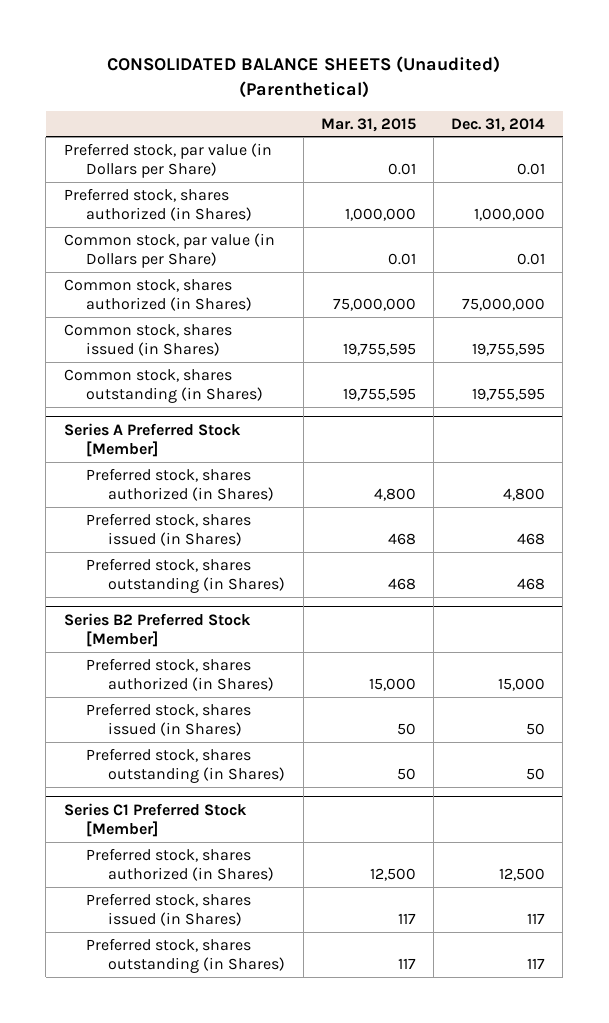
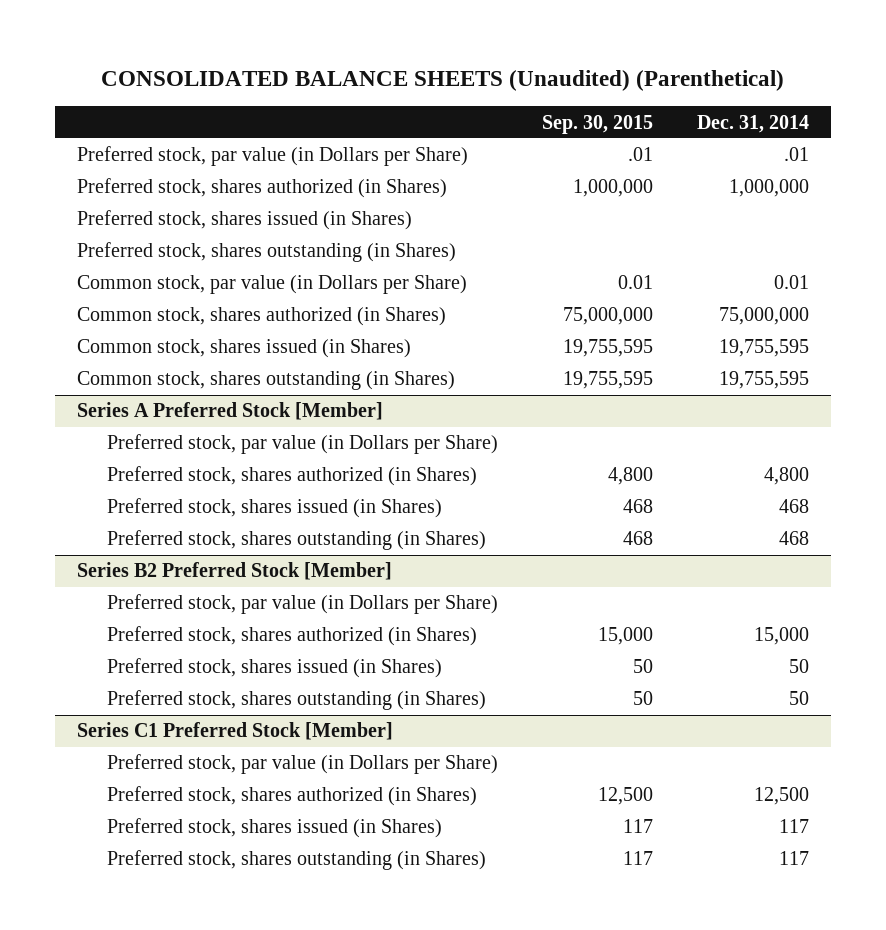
[320,117,416,132] Mar. 31, 2015 -> none
none -> [542,114,654,134] Sep. 30, 2015
[517,163,546,176] 0.01 -> [784,147,810,162] .01
none -> [76,210,412,231] Preferred stock, shares issued (in Shares)
none -> [76,242,456,263] Preferred stock, shares outstanding (in Shares)
none -> [107,434,499,455] Preferred stock, par value (in Dollars per Share)
none -> [107,594,499,615] Preferred stock, par value (in Dollars per Share)
none -> [107,754,499,775] Preferred stock, par value (in Dollars per Share)

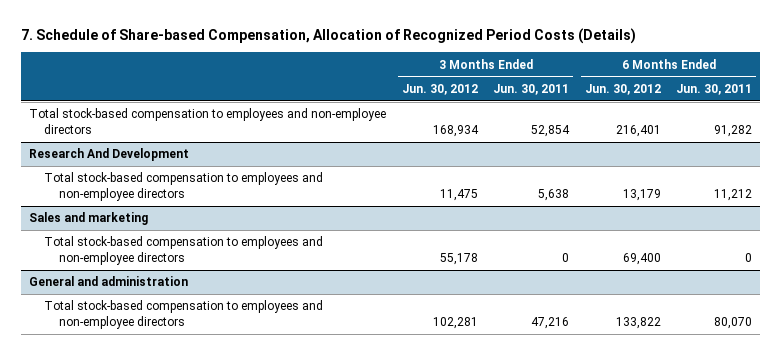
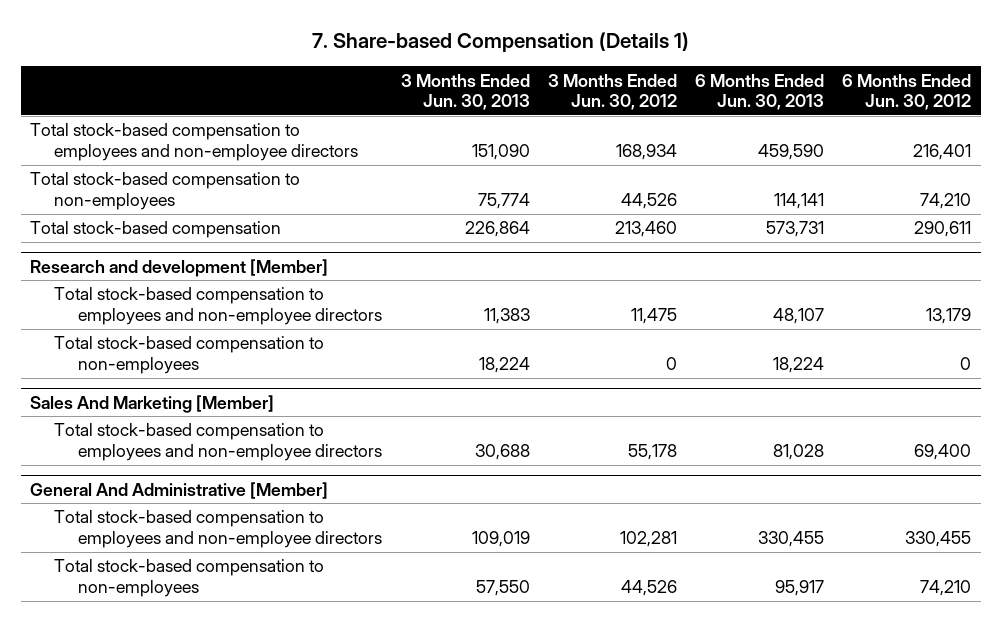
[21,28,637,45] 7. Schedule of Share-based Compensation, Allocation of Recognized Period Costs (Details) -> [311,32,689,53] 7. Share-based Compensation (Details 1)
[493,84,570,96] Jun. 30, 2011 -> none
[676,84,753,96] Jun. 30, 2011 -> none
none -> [400,73,530,111] 3 Months Ended Jun. 30, 2013
none -> [695,73,825,111] 6 Months Ended Jun. 30, 2013
none -> [30,172,301,211] Total stock-based compensation to non-employees
none -> [30,221,282,239] Total stock-based compensation
[29,148,190,162] Research And Development -> [30,258,329,277] Research and development [Member]
none -> [54,336,325,375] Total stock-based compensation to non-employees
[29,212,149,226] Sales and marketing -> [30,394,275,413] Sales And Marketing [Member]
[29,276,189,287] General and administration -> none
none -> [30,481,329,499] General And Administrative [Member]
[615,317,661,330] 133,822 -> [905,531,972,548] 330,455
none -> [54,559,325,598] Total stock-based compensation to non-employees

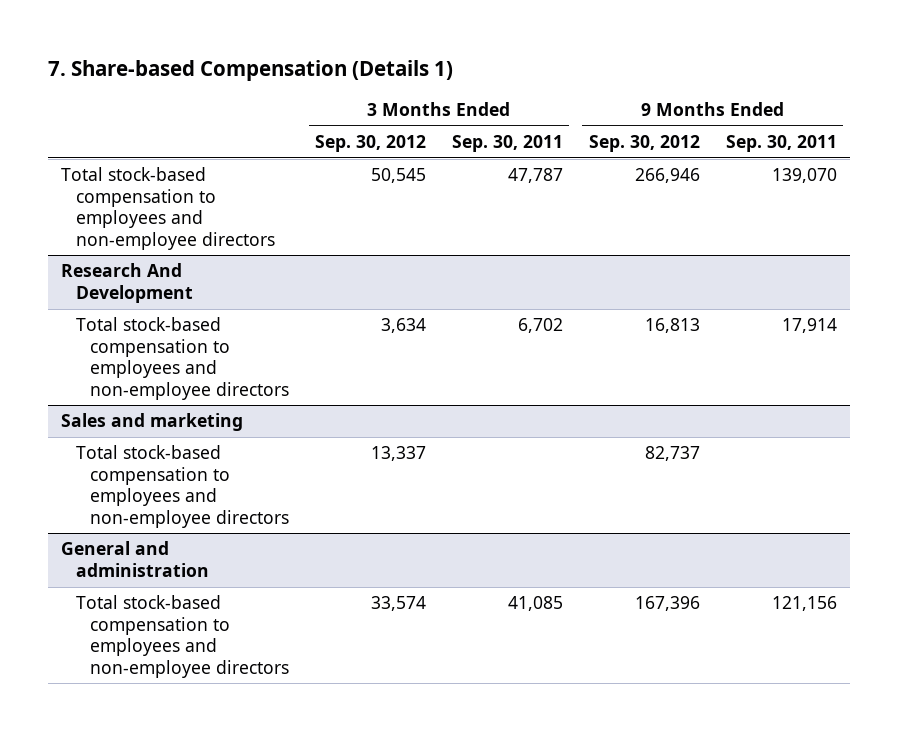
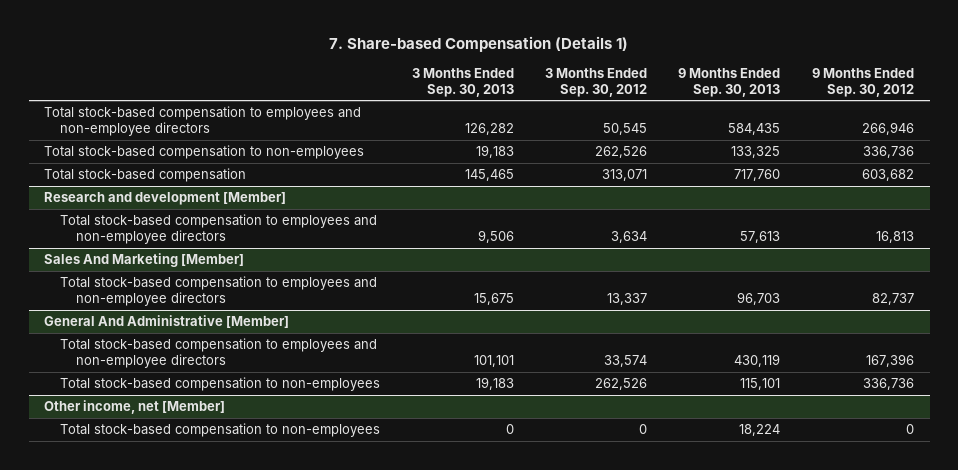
[451,135,563,153] Sep. 30, 2011 -> none
[725,135,837,153] Sep. 30, 2011 -> none
none -> [411,68,514,97] 3 Months Ended Sep. 30, 2013
none -> [678,68,781,97] 9 Months Ended Sep. 30, 2013
none -> [44,145,365,160] Total stock-based compensation to non-employees
none -> [44,168,247,183] Total stock-based compensation
[61,263,193,303] Research And Development -> [44,192,287,206] Research and development [Member]
[61,413,244,432] Sales and marketing -> [44,253,245,268] Sales And Marketing [Member]
[61,541,209,577] General and administration -> none
none -> [44,315,290,329] General And Administrative [Member]
none -> [60,377,381,392] Total stock-based compensation to non-employees
none -> [44,400,226,415] Other income, net [Member]
none -> [60,423,381,438] Total stock-based compensation to non-employees

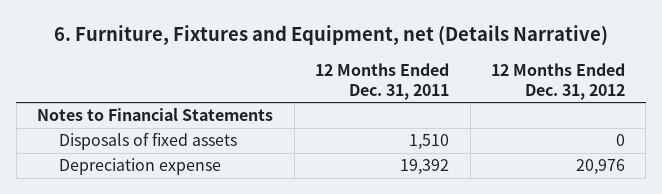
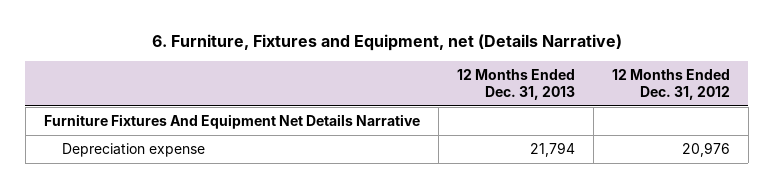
[315,63,450,100] 12 Months Ended Dec. 31, 2011 -> none
none -> [456,69,575,101] 12 Months Ended Dec. 31, 2013
[37,108,274,122] Notes to Financial Statements -> none
[59,132,238,151] Disposals of fixed assets -> none
none -> [43,114,420,130] Furniture Fixtures And Equipment Net Details Narrative

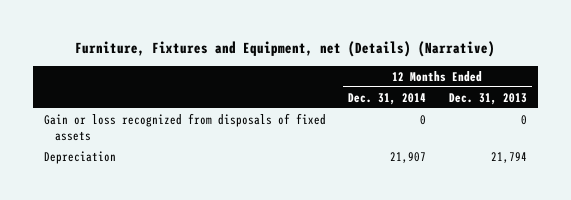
[151,33,622,51] 6. Furniture, Fixtures and Equipment, net (Details Narrative) -> [75,41,496,58] Furniture, Fixtures and Equipment, net (Details) (Narrative)
[611,69,730,101] 12 Months Ended Dec. 31, 2012 -> none
none -> [348,92,427,105] Dec. 31, 2014
[43,114,420,130] Furniture Fixtures And Equipment Net Details Narrative -> none
none -> [44,112,327,141] Gain or loss recognized from disposals of fixed assets
[62,143,206,158] Depreciation expense -> [44,150,117,164] Depreciation

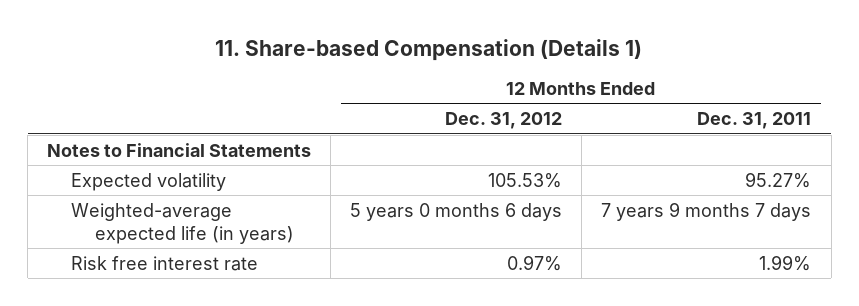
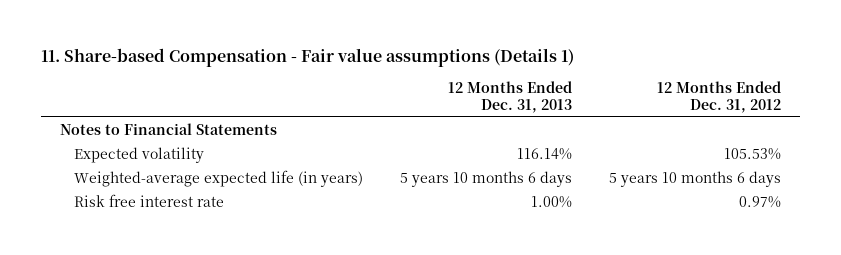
[215,38,643,61] 11. Share-based Compensation (Details 1) -> [41,48,575,68] 11. Share-based Compensation - Fair value assumptions (Details 1)
[697,112,812,130] Dec. 31, 2011 -> none
none -> [448,81,573,113] 12 Months Ended Dec. 31, 2013
[350,202,563,221] 5 years 0 months 6 days -> [609,171,782,188] 5 years 10 months 6 days

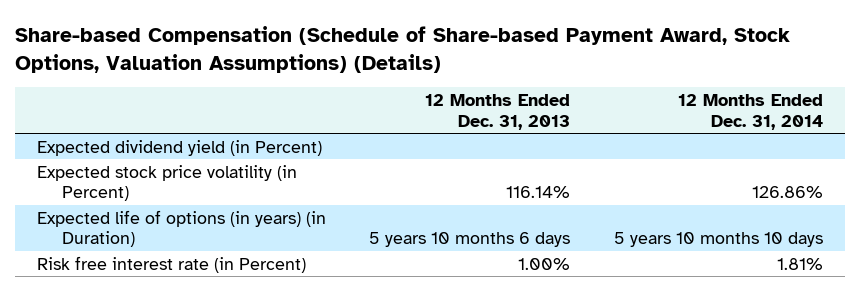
[41,48,575,68] 11. Share-based Compensation - Fair value assumptions (Details 1) -> [15,26,791,73] Share-based Compensation (Schedule of Share-based Payment Award, Stock Options, Valuation Assumptions) (Details)
[657,81,782,113] 12 Months Ended Dec. 31, 2012 -> none
none -> [678,93,824,130] 12 Months Ended Dec. 31, 2014
[59,123,277,136] Notes to Financial Statements -> none
none -> [36,139,322,156] Expected dividend yield (in Percent)
[74,147,205,164] Expected volatility -> [36,164,297,202] Expected stock price volatility (in Percent)
[74,170,364,188] Weighted-average expected life (in years) -> [36,209,326,248] Expected life of options (in years) (in Duration)
[74,194,225,208] Risk free interest rate -> [36,255,306,273] Risk free interest rate (in Percent)

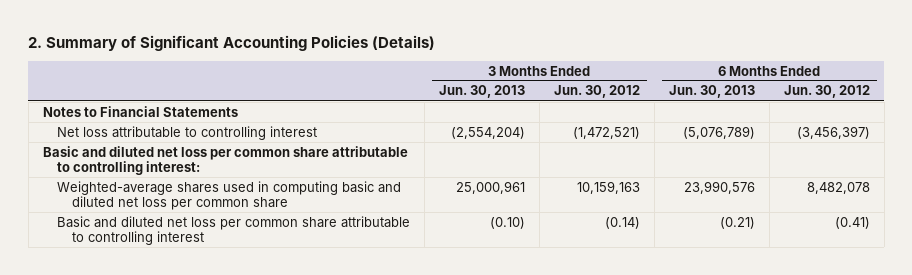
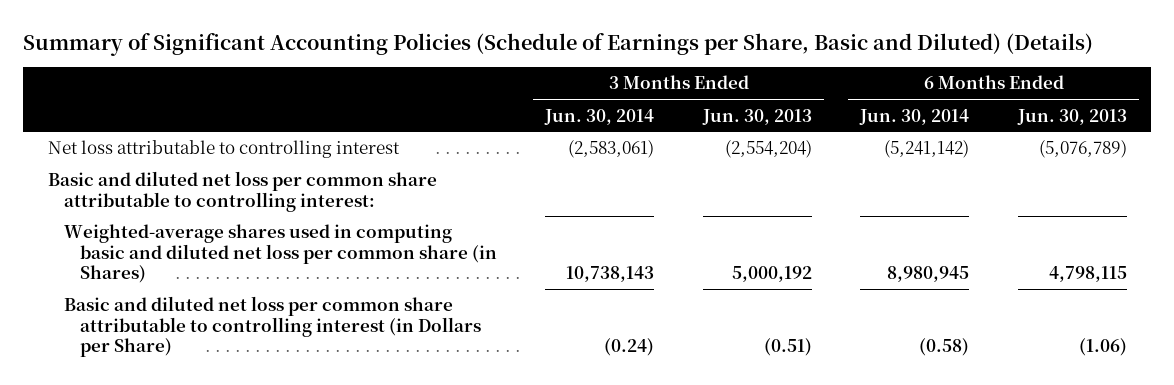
[28,35,436,52] 2. Summary of Significant Accounting Policies (Details) -> [23,32,1094,56] Summary of Significant Accounting Policies (Schedule of Earnings per Share, Basic and Diluted) (Details)
[553,85,640,99] Jun. 30, 2012 -> none
[783,85,870,99] Jun. 30, 2012 -> none
none -> [544,108,655,125] Jun. 30, 2014
none -> [859,108,970,125] Jun. 30, 2014
[42,105,238,117] Notes to Financial Statements -> none
[57,180,402,210] Weighted-average shares used in computing basic and diluted net loss per common share -> [63,224,497,283] Weighted-average shares used in computing basic and diluted net loss per common share (in Shares)
[456,180,526,194] 25,000,961 -> [731,265,812,282] 5,000,192
[683,180,755,194] 23,990,576 -> [1048,265,1127,282] 4,798,115
[57,215,411,245] Basic and diluted net loss per common share attributable to controlling interest -> [63,296,481,357] Basic and diluted net loss per common share attributable to controlling interest (in Dollars per Share)
[490,216,526,229] (0.10) -> [763,337,812,356] (0.51)
[719,216,755,229] (0.21) -> [1078,337,1127,356] (1.06)

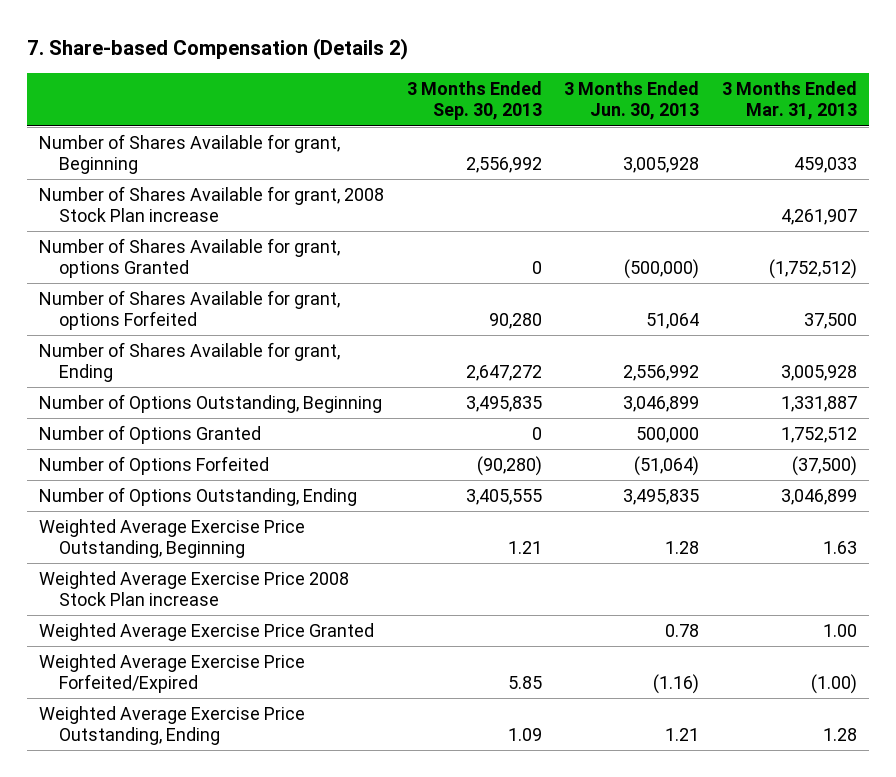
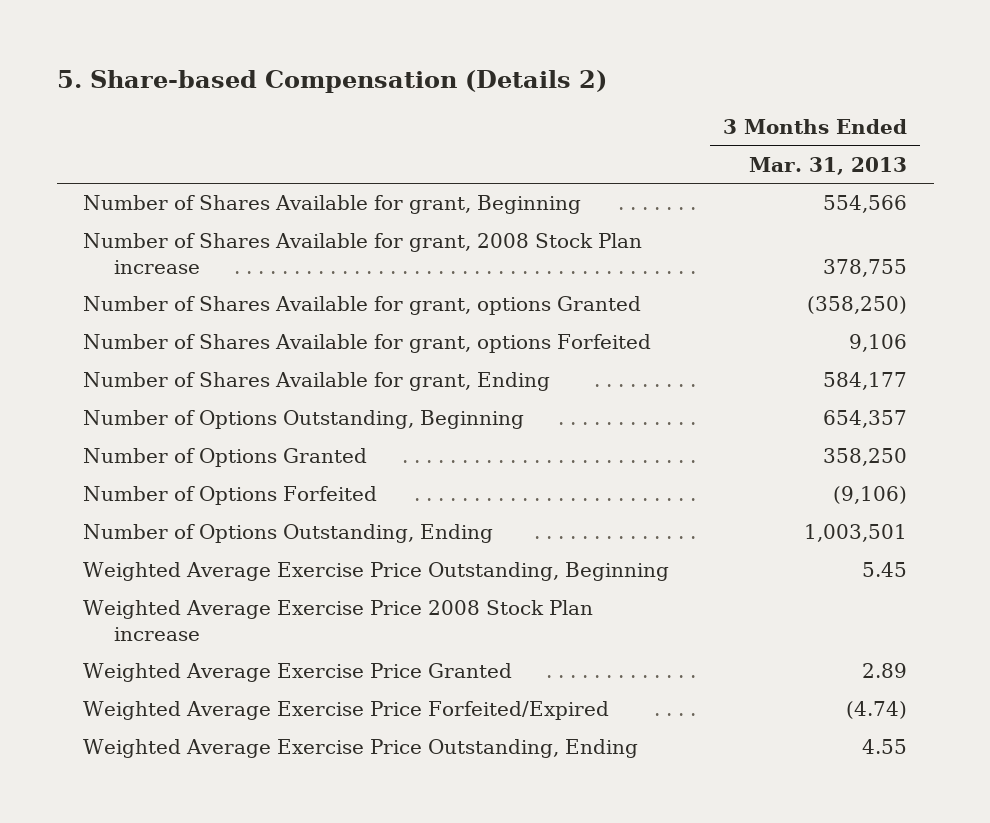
[27,38,409,61] 7. Share-based Compensation (Details 2) -> [56,69,607,93] 5. Share-based Compensation (Details 2)
[406,81,542,121] 3 Months Ended Sep. 30, 2013 -> none
[564,81,700,121] 3 Months Ended Jun. 30, 2013 -> none
[794,156,858,173] 459,033 -> [822,195,907,214] 554,566
[781,208,858,225] 4,261,907 -> [822,258,907,277] 378,755
[769,258,858,279] (1,752,512) -> [806,296,907,315] (358,250)
[804,312,858,329] 37,500 -> [848,334,907,353] 9,106
[781,364,858,381] 3,005,928 -> [822,372,907,391] 584,177
[781,396,858,413] 1,331,887 -> [822,410,907,429] 654,357
[781,427,858,444] 1,752,512 -> [822,448,907,467] 358,250
[792,456,858,477] (37,500) -> [832,486,907,505] (9,106)
[781,489,858,506] 3,046,899 -> [803,524,907,543] 1,003,501
[823,540,858,554] 1.63 -> [861,562,907,578] 5.45
[823,624,858,638] 1.00 -> [861,663,907,679] 2.89
[811,673,858,694] (1.00) -> [845,701,907,720] (4.74)
[823,727,858,741] 1.28 -> [861,739,907,755] 4.55

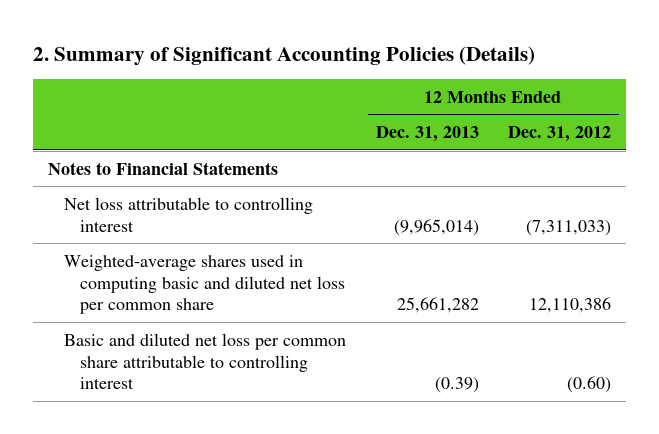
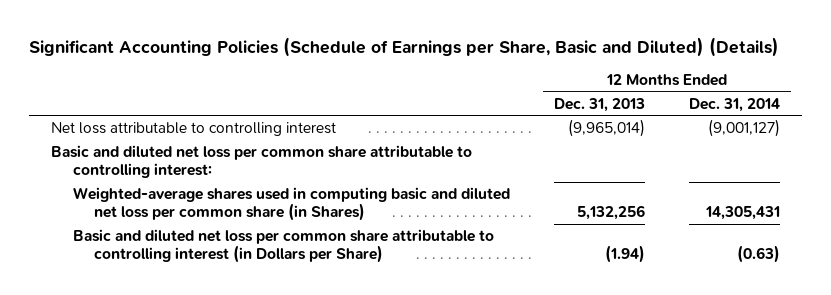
[32,46,535,67] 2. Summary of Significant Accounting Policies (Details) -> [29,36,780,57] Significant Accounting Policies (Schedule of Earnings per Share, Basic and Diluted) (Details)
[508,126,612,143] Dec. 31, 2012 -> none
none -> [688,97,780,112] Dec. 31, 2014
[47,161,278,175] Notes to Financial Statements -> none
none -> [51,144,473,179] Basic and diluted net loss per common share attributable to controlling interest:
[63,254,345,315] Weighted-average shares used in computing basic and diluted net loss per common share -> [72,186,510,222] Weighted-average shares used in computing basic and diluted net loss per common share (in Shares)
[396,297,479,314] 25,661,282 -> [576,205,645,221] 5,132,256
[63,332,346,390] Basic and diluted net loss per common share attributable to controlling interest -> [72,228,494,264] Basic and diluted net loss per common share attributable to controlling interest (in Dollars per Share)
[434,377,479,394] (0.39) -> [604,245,645,264] (1.94)

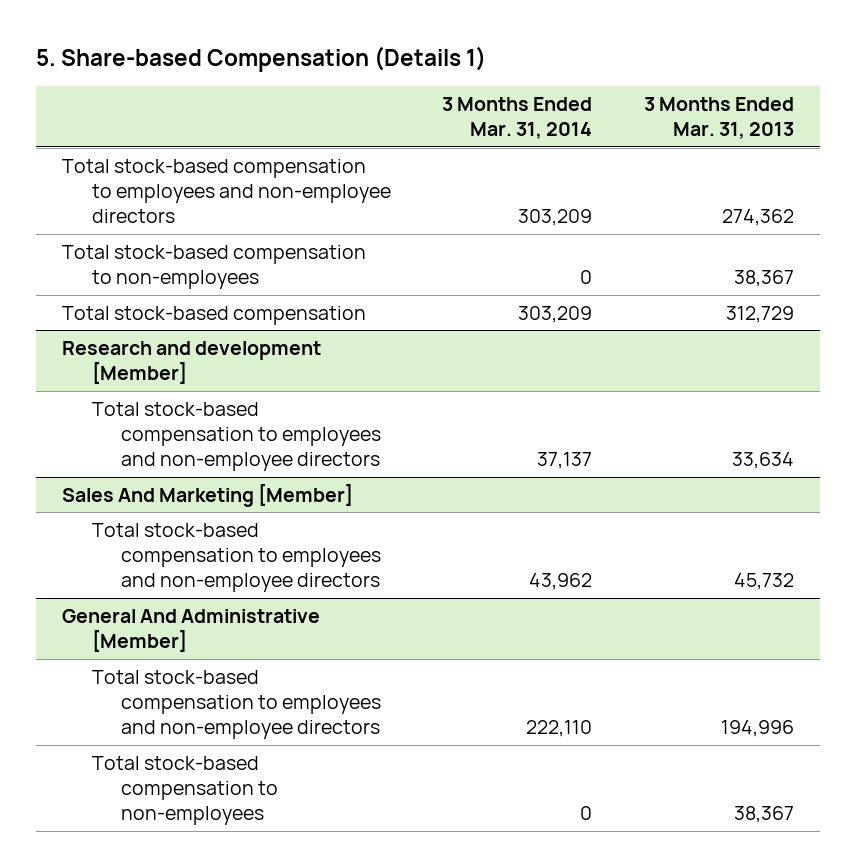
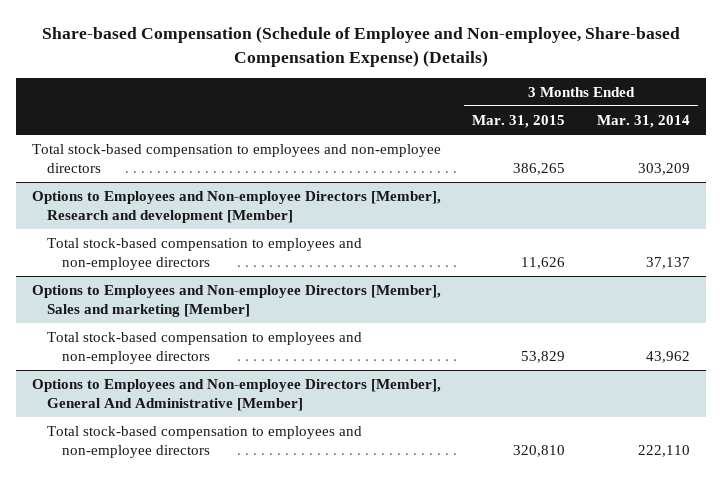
[36,46,487,73] 5. Share-based Compensation (Details 1) -> [41,26,680,67] Share-based Compensation (Schedule of Employee and Non-employee, Share-based Compensation Expense) (Details)
[644,96,795,139] 3 Months Ended Mar. 31, 2013 -> none
none -> [472,114,566,128] Mar. 31, 2015
[62,244,367,290] Total stock-based compensation to non-employees -> none
[62,305,367,325] Total stock-based compensation -> none
[62,340,322,385] Research and development [Member] -> none
none -> [31,190,441,224] Options to Employees and Non-employee Directors [Member], Research and development [Member]
[62,483,354,507] Sales And Marketing [Member] -> none
none -> [31,284,441,318] Options to Employees and Non-employee Directors [Member], Sales and marketing [Member]
[62,608,321,653] General And Administrative [Member] -> none
none -> [31,378,441,412] Options to Employees and Non-employee Directors [Member], General And Administrative [Member]
[91,755,278,826] Total stock-based compensation to non-employees -> none

